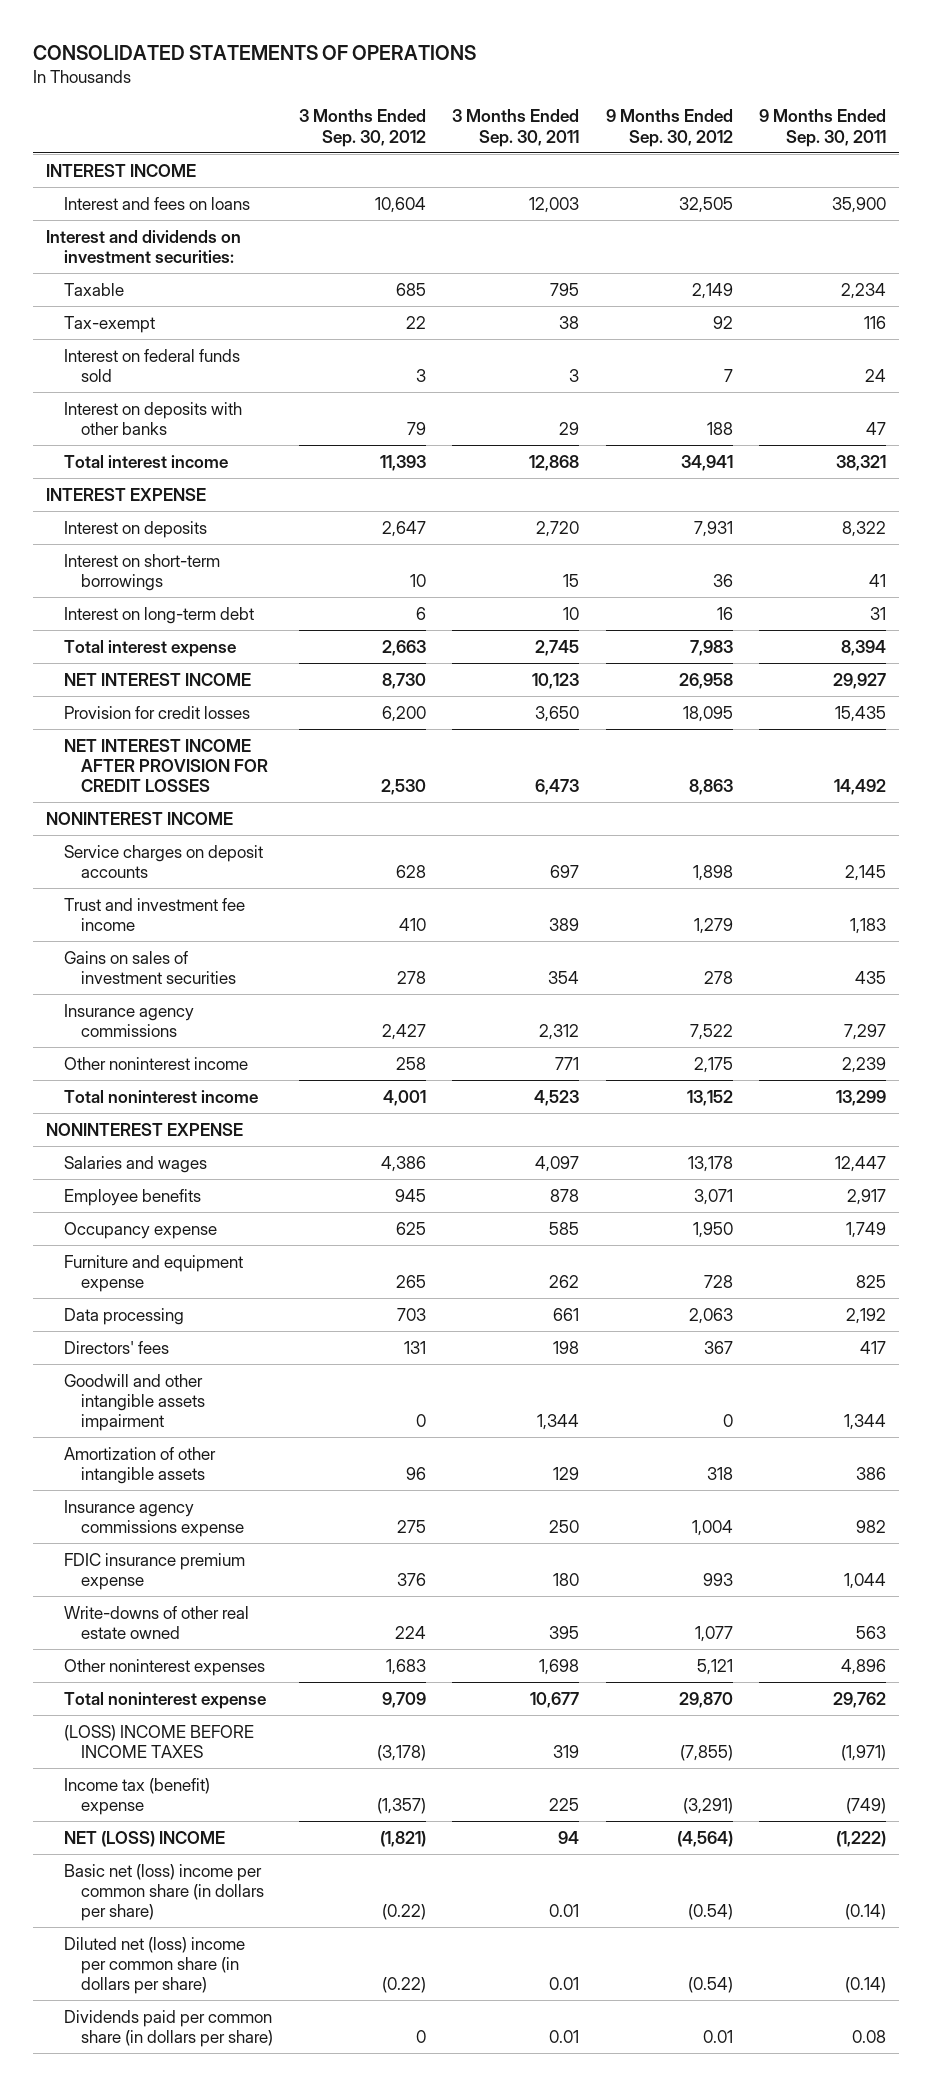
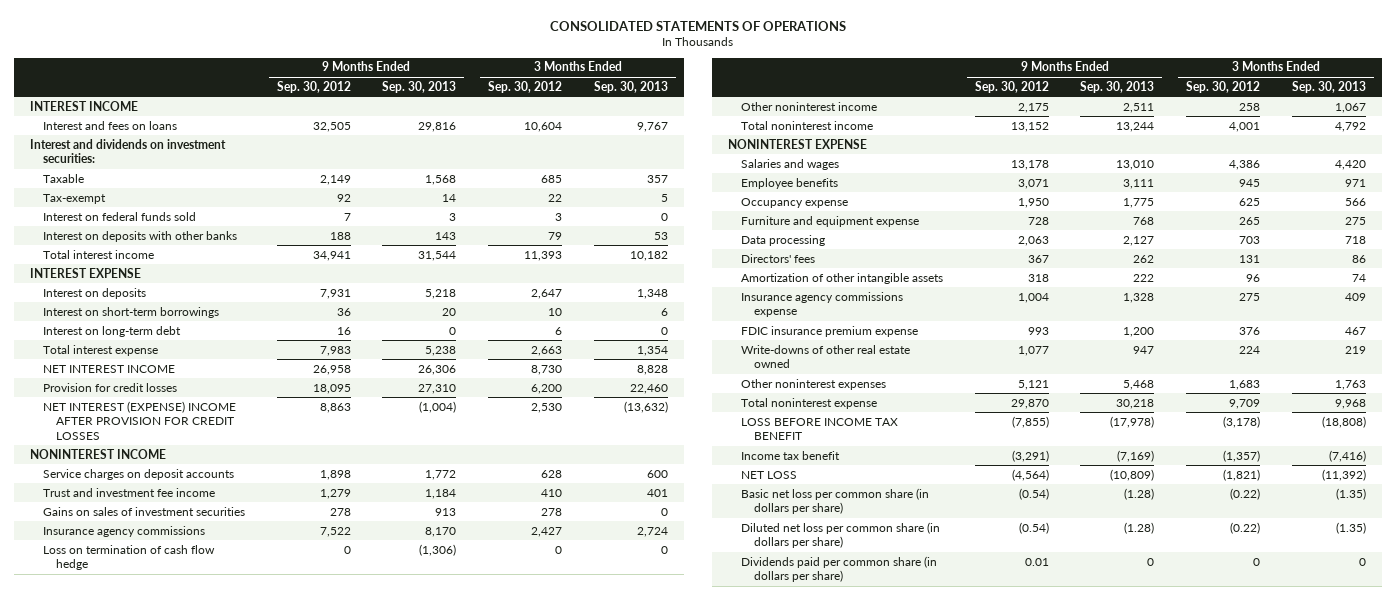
[452,109,580,147] 3 Months Ended Sep. 30, 2011 -> none
[759,109,887,147] 9 Months Ended Sep. 30, 2011 -> none
none -> [382,80,457,93] Sep. 30, 2013
none -> [593,80,668,93] Sep. 30, 2013
[63,738,268,792] NET INTEREST INCOME AFTER PROVISION FOR CREDIT LOSSES -> [42,400,236,440] NET INTEREST (EXPENSE) INCOME AFTER PROVISION FOR CREDIT LOSSES
none -> [42,544,215,571] Loss on termination of cash flow hedge
[63,1373,205,1431] Goodwill and other intangible assets impairment -> none
[63,1724,254,1758] (LOSS) INCOME BEFORE INCOME TAXES -> [740,417,898,441] LOSS BEFORE INCOME TAX BENEFIT
[63,1777,210,1815] Income tax (benefit) expense -> [740,450,840,460] Income tax benefit
[63,1830,225,1847] NET (LOSS) INCOME -> [740,470,797,479] NET LOSS
[63,1863,264,1921] Basic net (loss) income per common share (in dollars per share) -> [740,487,929,515] Basic net loss per common share (in dollars per share)
[63,1936,245,1994] Diluted net (loss) income per common share (in dollars per share) -> [740,521,940,549] Diluted net loss per common share (in dollars per share)

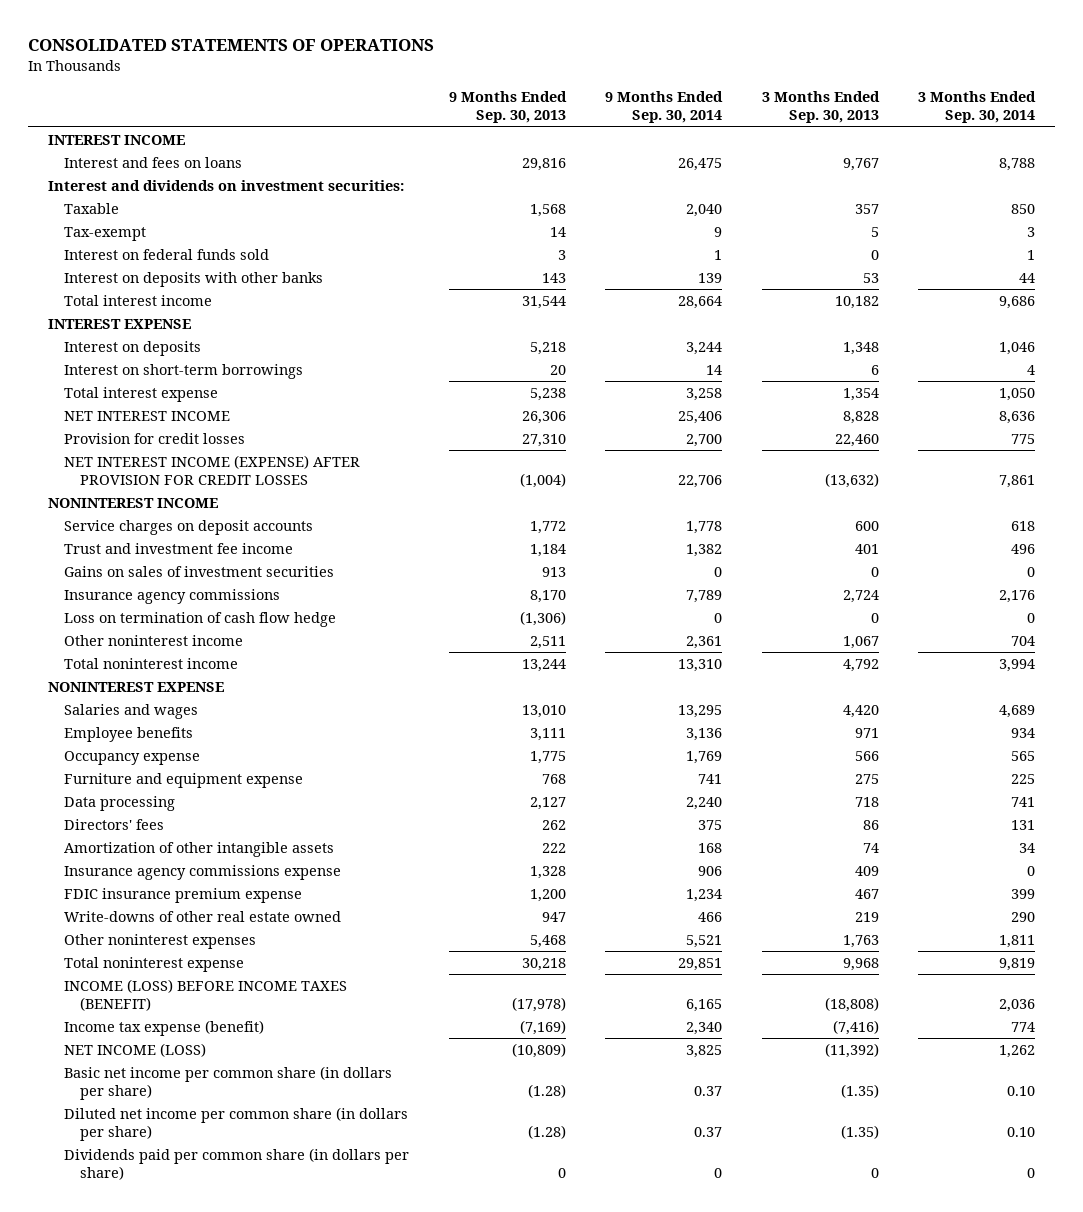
[276,80,351,93] Sep. 30, 2012 -> none
[488,80,563,93] Sep. 30, 2012 -> none
none -> [605,91,724,124] 9 Months Ended Sep. 30, 2014
none -> [918,91,1037,124] 3 Months Ended Sep. 30, 2014
[42,325,181,337] Interest on long-term debt -> none
[42,400,236,440] NET INTEREST (EXPENSE) INCOME AFTER PROVISION FOR CREDIT LOSSES -> [64,454,361,486] NET INTEREST INCOME (EXPENSE) AFTER PROVISION FOR CREDIT LOSSES
[740,417,898,441] LOSS BEFORE INCOME TAX BENEFIT -> [64,978,348,1012] INCOME (LOSS) BEFORE INCOME TAXES (BENEFIT)
[740,450,840,460] Income tax benefit -> [64,1019,265,1036] Income tax expense (benefit)
[740,470,797,479] NET LOSS -> [64,1042,207,1057] NET INCOME (LOSS)
[740,487,929,515] Basic net loss per common share (in dollars per share) -> [64,1065,393,1101] Basic net income per common share (in dollars per share)
[740,521,940,549] Diluted net loss per common share (in dollars per share) -> [64,1106,409,1142] Diluted net income per common share (in dollars per share)

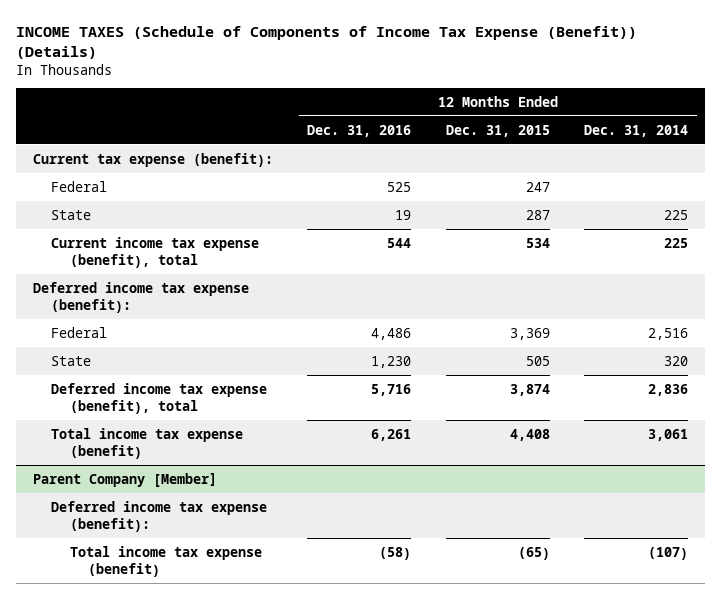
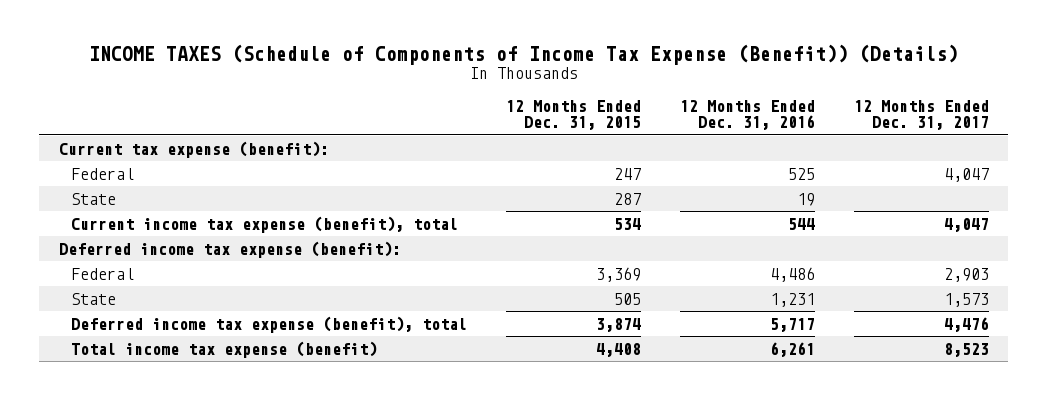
[583,124,688,137] Dec. 31, 2014 -> none
none -> [853,99,989,131] 12 Months Ended Dec. 31, 2017
[371,355,412,368] 1,230 -> [769,292,815,307] 1,231
[371,383,412,396] 5,716 -> [769,317,815,332] 5,717
[33,472,218,487] Parent Company [Member] -> none
[51,500,268,532] Deferred income tax expense (benefit): -> none
[69,545,262,577] Total income tax expense (benefit) -> none

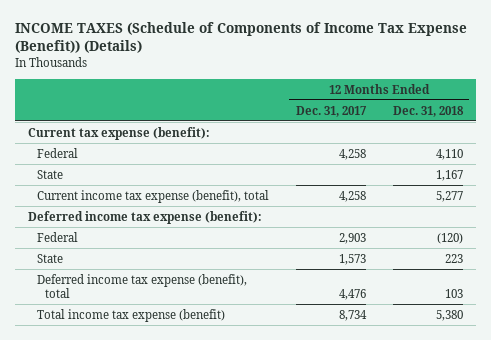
[506,99,642,131] 12 Months Ended Dec. 31, 2015 -> none
[679,99,815,131] 12 Months Ended Dec. 31, 2016 -> none
none -> [392,105,464,117] Dec. 31, 2018
[943,167,989,182] 4,047 -> [338,148,366,160] 4,258
[943,217,989,232] 4,047 -> [338,190,366,202] 4,258
[943,342,989,357] 8,523 -> [338,309,367,321] 8,734

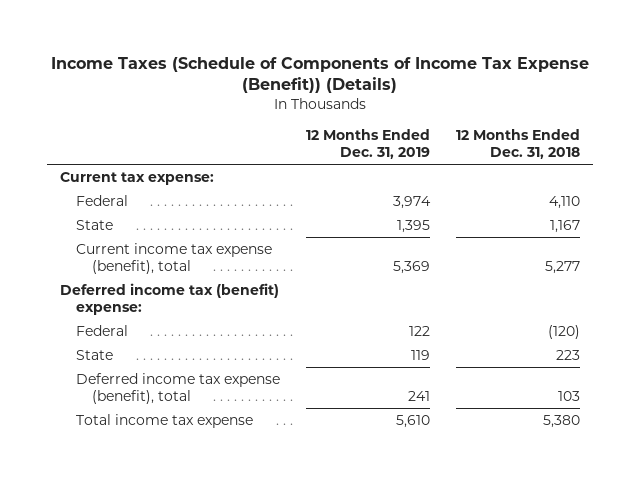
[14,22,467,54] INCOME TAXES (Schedule of Components of Income Tax Expense (Benefit)) (Details) -> [51,56,590,94] Income Taxes (Schedule of Components of Income Tax Expense (Benefit)) (Details)
[295,105,367,117] Dec. 31, 2017 -> none
none -> [306,129,431,160] 12 Months Ended Dec. 31, 2019
[28,126,211,140] Current tax expense (benefit): -> [59,171,214,185] Current tax expense:
[28,210,263,224] Deferred income tax expense (benefit): -> [59,282,279,315] Deferred income tax (benefit) expense:
[36,308,225,322] Total income tax expense (benefit) -> [76,413,254,428] Total income tax expense

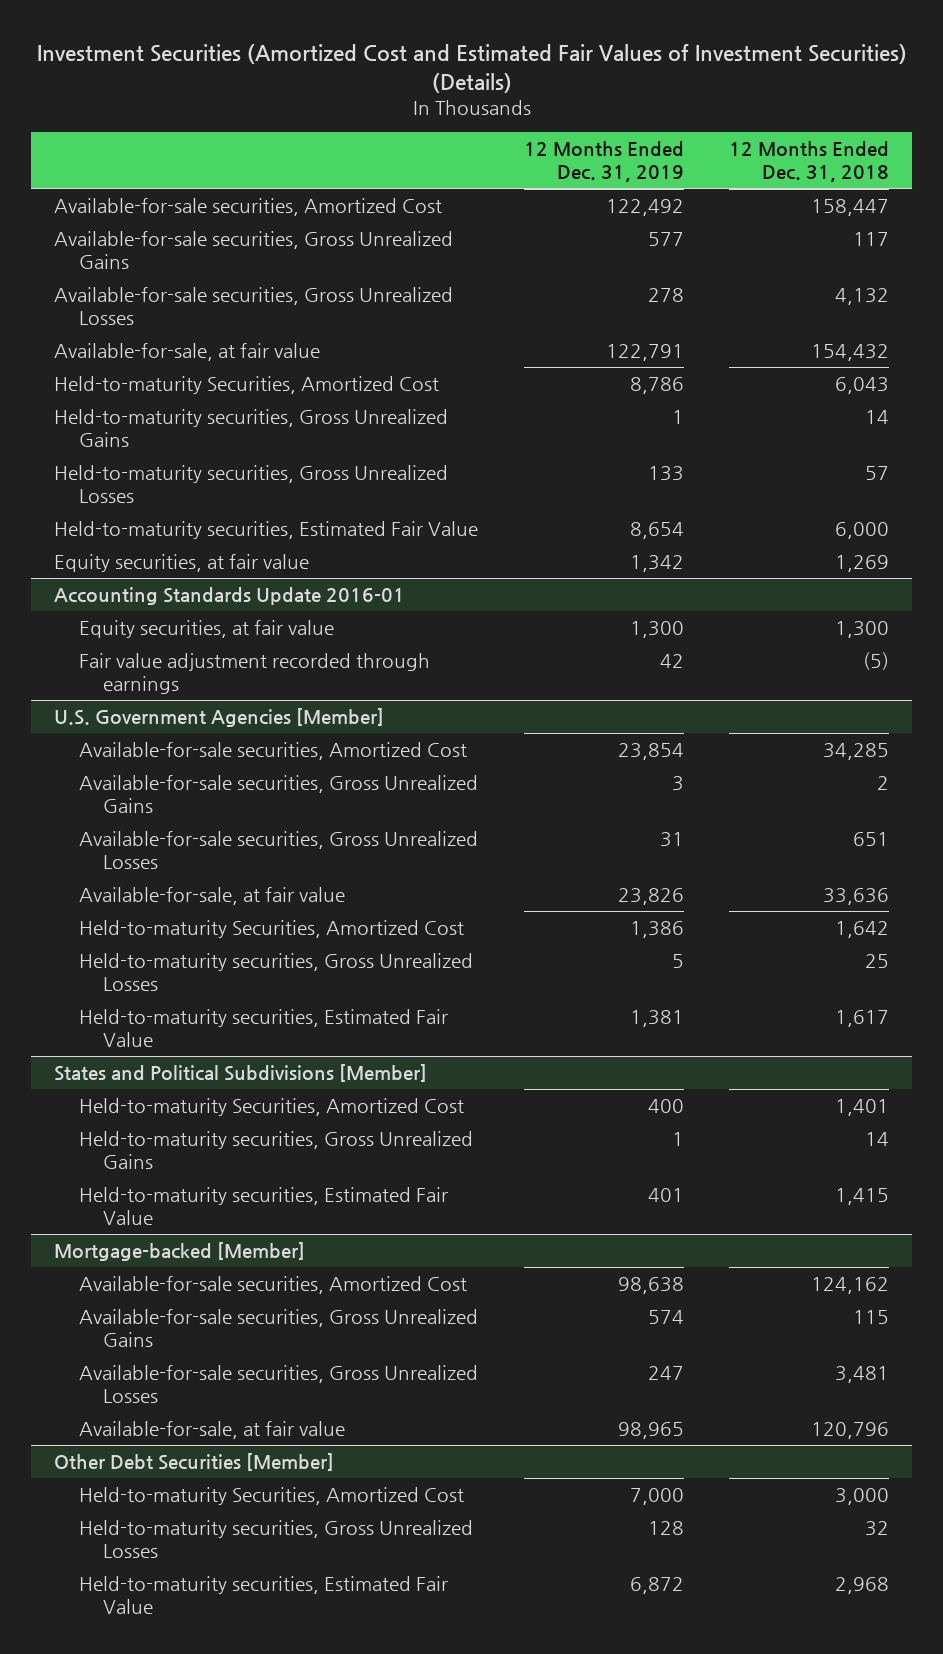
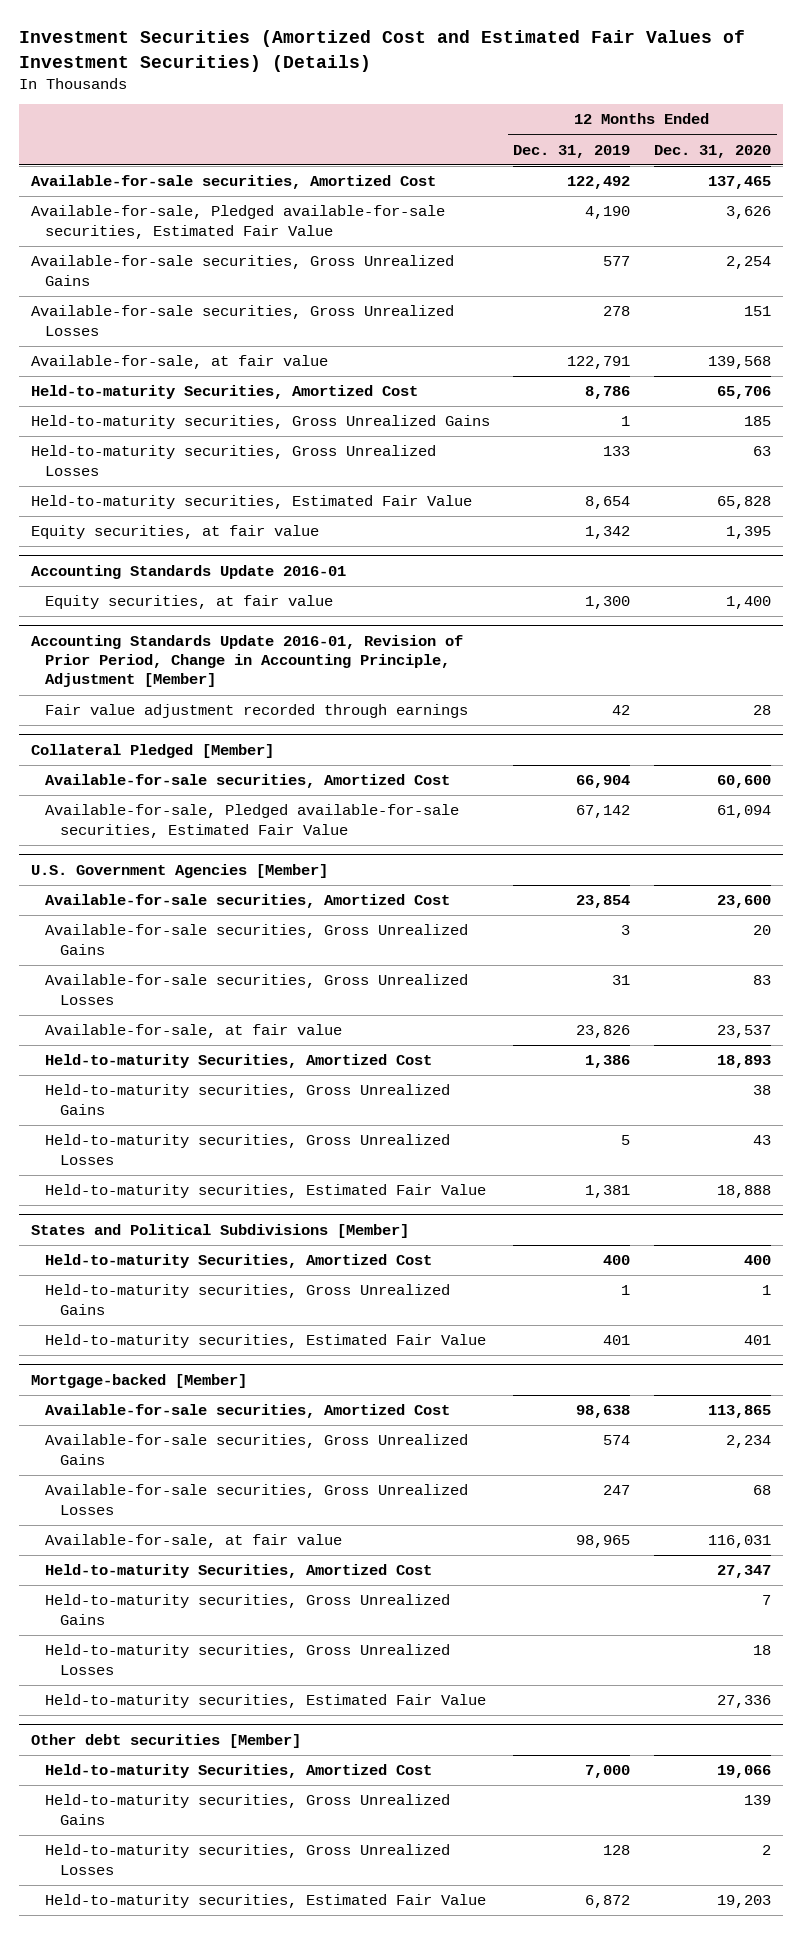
[729,141,890,183] 12 Months Ended Dec. 31, 2018 -> none
none -> [653,144,771,158] Dec. 31, 2020
none -> [31,205,446,239] Available-for-sale, Pledged available-for-sale securities, Estimated Fair Value
none -> [31,634,464,688] Accounting Standards Update 2016-01, Revision of Prior Period, Change in Accounting Principle, Adjustment [Member]
none -> [31,743,275,758] Collateral Pledged [Member]
none -> [45,774,451,789] Available-for-sale securities, Amortized Cost
none -> [45,804,460,838] Available-for-sale, Pledged available-for-sale securities, Estimated Fair Value
none -> [45,1084,451,1115] Held-to-maturity securities, Gross Unrealized Gains
none -> [45,1564,433,1579] Held-to-maturity Securities, Amortized Cost
none -> [45,1594,451,1625] Held-to-maturity securities, Gross Unrealized Gains
none -> [45,1644,451,1675] Held-to-maturity securities, Gross Unrealized Losses
none -> [45,1694,487,1709] Held-to-maturity securities, Estimated Fair Value
[54,1453,335,1472] Other Debt Securities [Member] -> [31,1733,302,1748] Other debt securities [Member]
none -> [45,1794,451,1825] Held-to-maturity securities, Gross Unrealized Gains

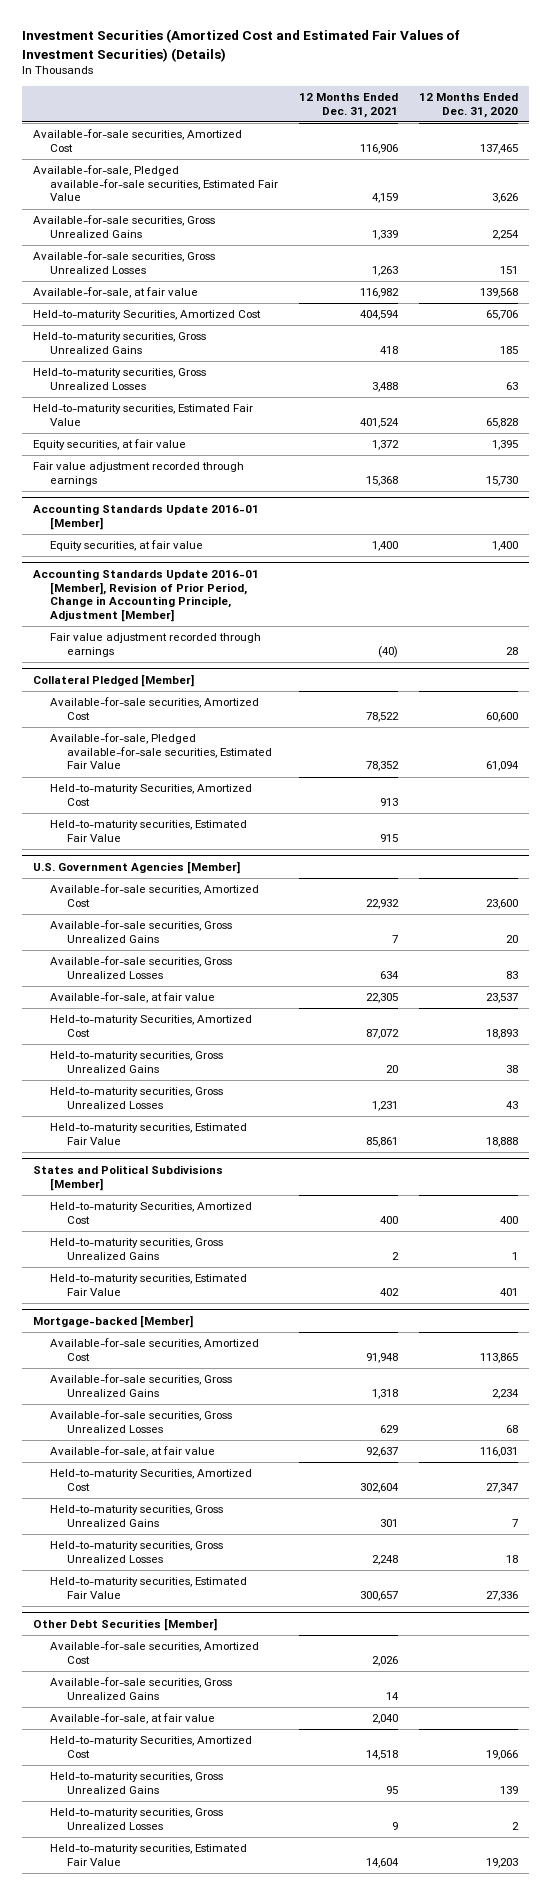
[513,144,631,158] Dec. 31, 2019 -> none
none -> [299,93,399,118] 12 Months Ended Dec. 31, 2021
none -> [32,462,244,486] Fair value adjustment recorded through earnings
[31,564,347,579] Accounting Standards Update 2016-01 -> [32,504,259,530] Accounting Standards Update 2016-01 [Member]
[31,634,464,688] Accounting Standards Update 2016-01, Revision of Prior Period, Change in Accounting Principle, Adjustment [Member] -> [32,569,259,622] Accounting Standards Update 2016-01 [Member], Revision of Prior Period, Change in Accounting Principle, Adjustment [Member]
none -> [49,784,252,806] Held-to-maturity Securities, Amortized Cost
none -> [49,820,247,842] Held-to-maturity securities, Estimated Fair Value
[31,1733,302,1748] Other debt securities [Member] -> [32,1618,217,1632] Other Debt Securities [Member]
none -> [49,1641,259,1664] Available-for-sale securities, Amortized Cost
none -> [49,1677,232,1700] Available-for-sale securities, Gross Unrealized Gains
none -> [49,1713,215,1725] Available-for-sale, at fair value

